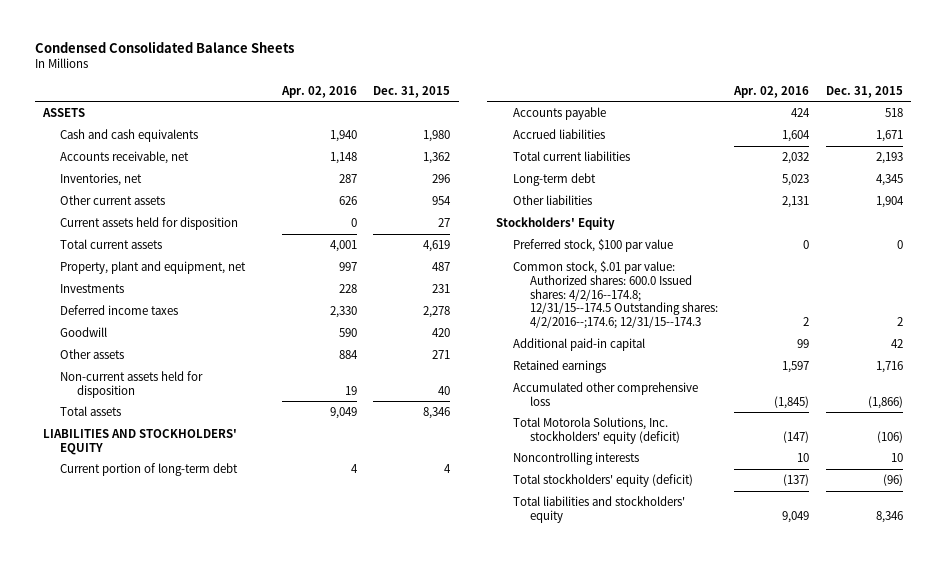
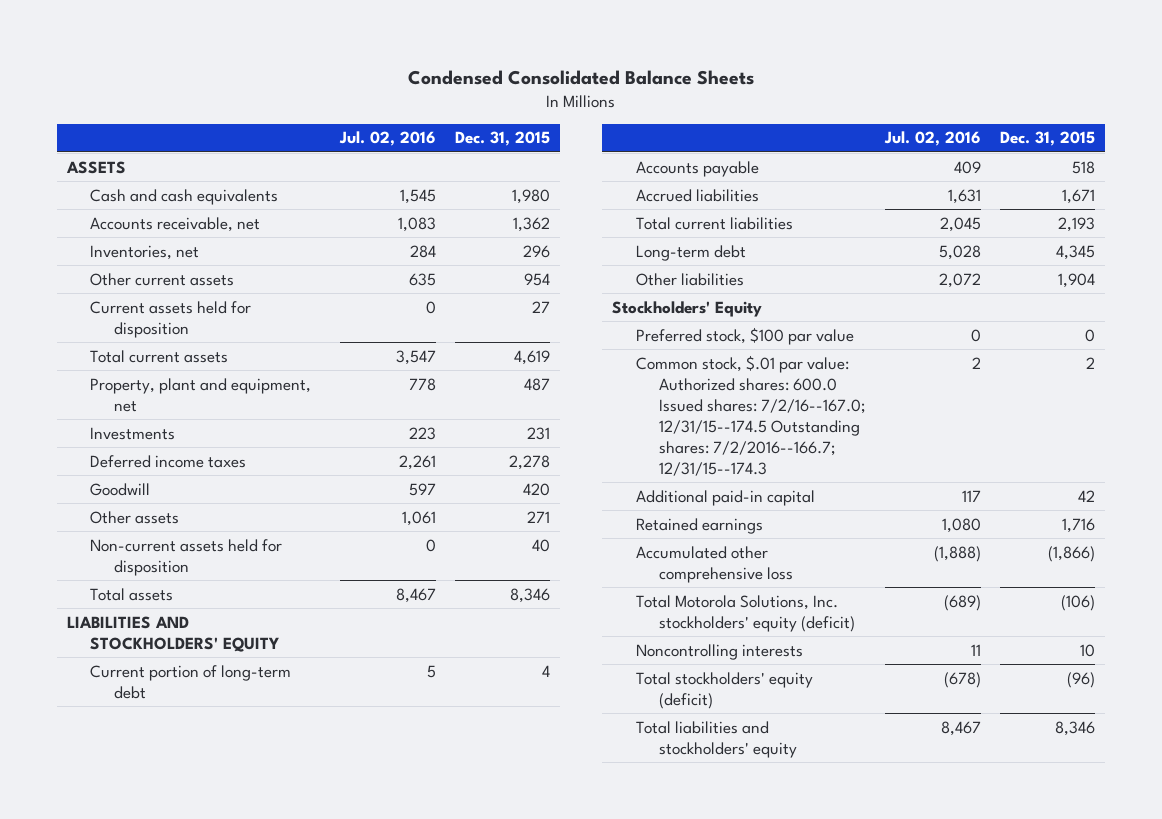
[280,85,357,98] Apr. 02, 2016 -> none
none -> [338,131,436,147] Jul. 02, 2016
[512,261,718,330] Common stock, $.01 par value: Authorized shares: 600.0 Issued shares: 4/2/16--174.8; 12/31/15--174.5 Outstanding shares: 4/2/2016--;174.6; 12/31/15--174.3 -> [635,354,867,476] Common stock, $.01 par value: Authorized shares: 600.0 Issued shares: 7/2/16--167.0; 12/31/15--174.5 Outstanding shares: 7/2/2016--166.7; 12/31/15--174.3

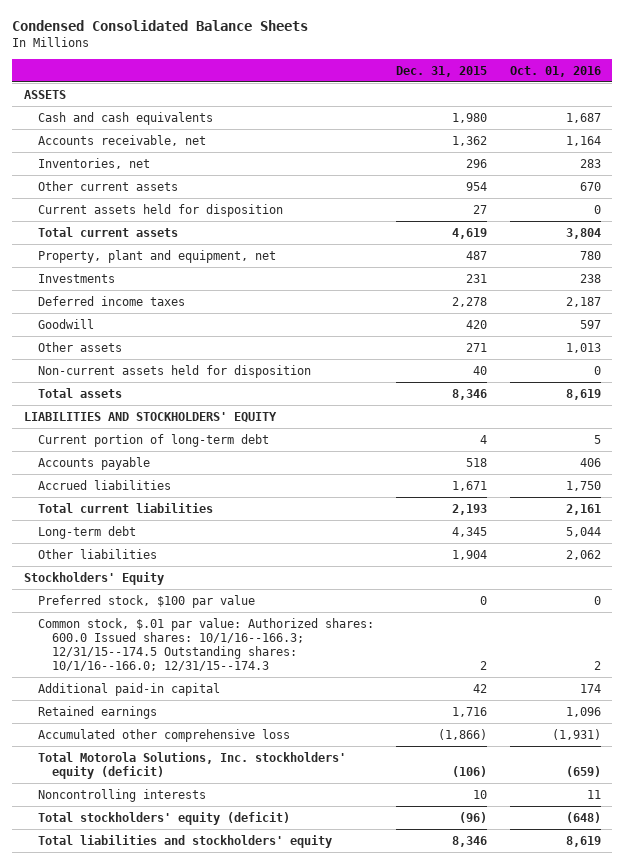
[338,131,436,147] Jul. 02, 2016 -> none
none -> [509,65,601,77] Oct. 01, 2016
[635,354,867,476] Common stock, $.01 par value: Authorized shares: 600.0 Issued shares: 7/2/16--167.0; 12/31/15--174.5 Outstanding shares: 7/2/2016--166.7; 12/31/15--174.3 -> [37,617,374,671] Common stock, $.01 par value: Authorized shares: 600.0 Issued shares: 10/1/16--166.3; 12/31/15--174.5 Outstanding shares: 10/1/16--166.0; 12/31/15--174.3

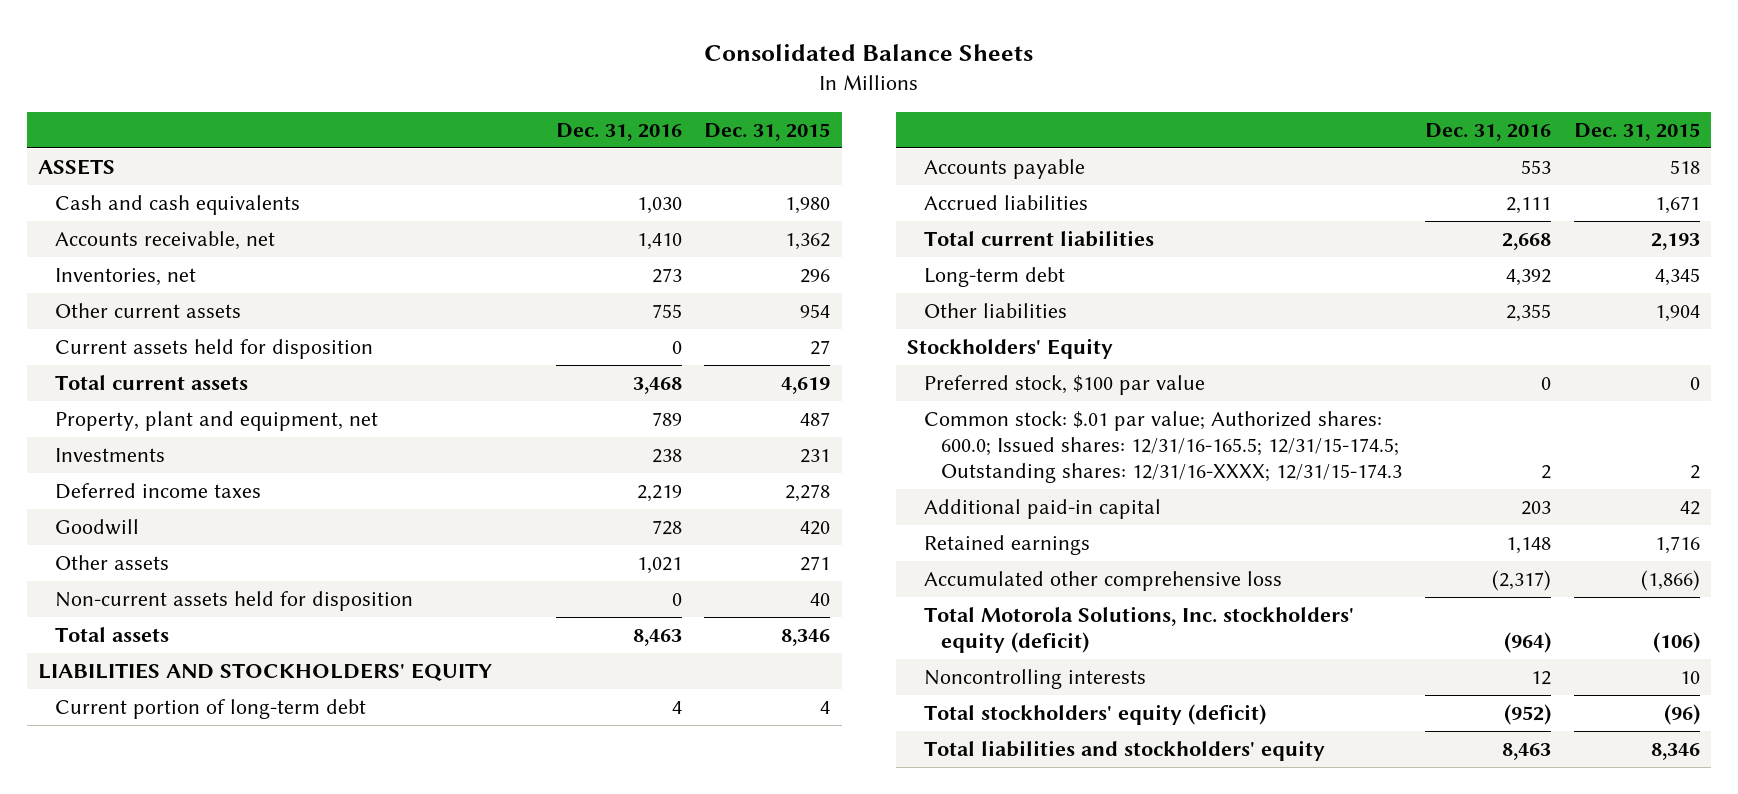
[12,19,309,31] Condensed Consolidated Balance Sheets -> [703,43,1033,61] Consolidated Balance Sheets
[509,65,601,77] Oct. 01, 2016 -> none
none -> [555,122,682,141] Dec. 31, 2016
[37,617,374,671] Common stock, $.01 par value: Authorized shares: 600.0 Issued shares: 10/1/16--166.3; 12/31/15--174.5 Outstanding shares: 10/1/16--166.0; 12/31/15--174.3 -> [924,410,1403,484] Common stock: $.01 par value; Authorized shares: 600.0; Issued shares: 12/31/16-165.5; 12/31/15-174.5; Outstanding shares: 12/31/16-XXXX; 12/31/15-174.3

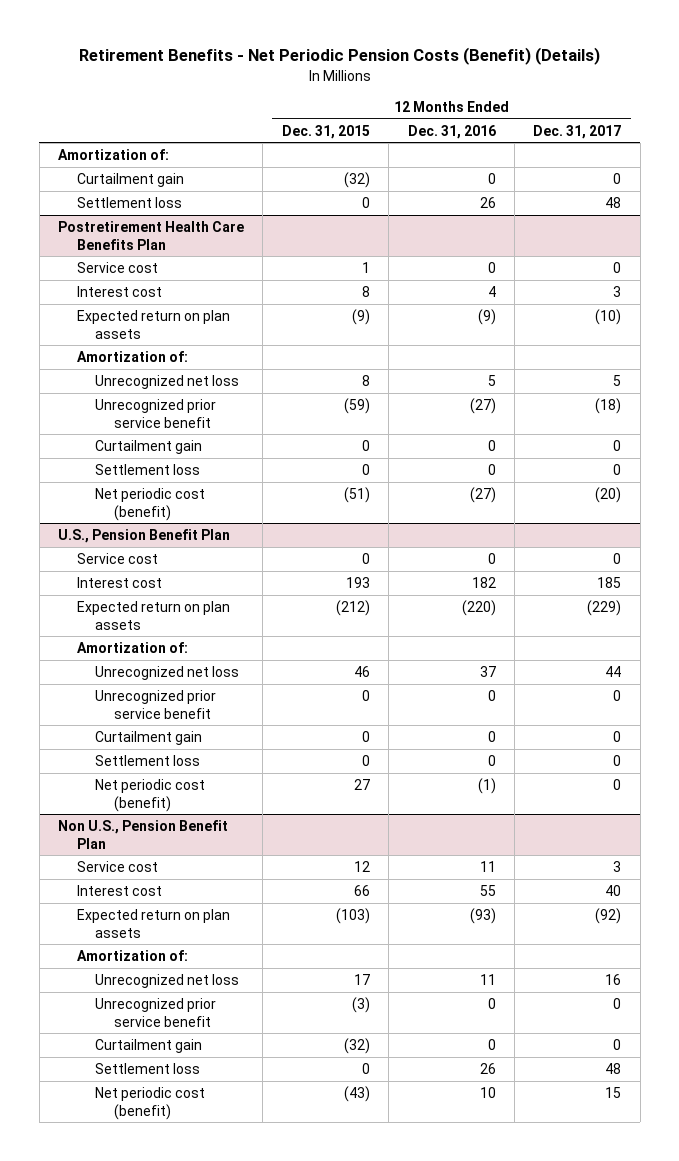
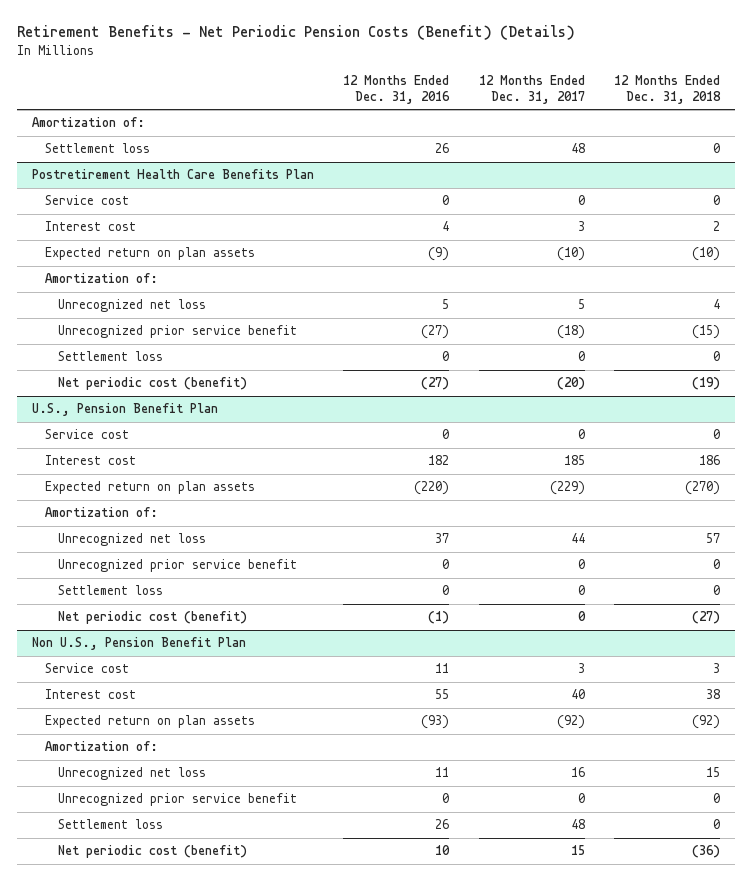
[281,124,370,139] Dec. 31, 2015 -> none
none -> [614,74,722,104] 12 Months Ended Dec. 31, 2018
[76,172,184,187] Curtailment gain -> none
[95,439,203,454] Curtailment gain -> none
[95,730,203,745] Curtailment gain -> none
[95,1038,203,1053] Curtailment gain -> none

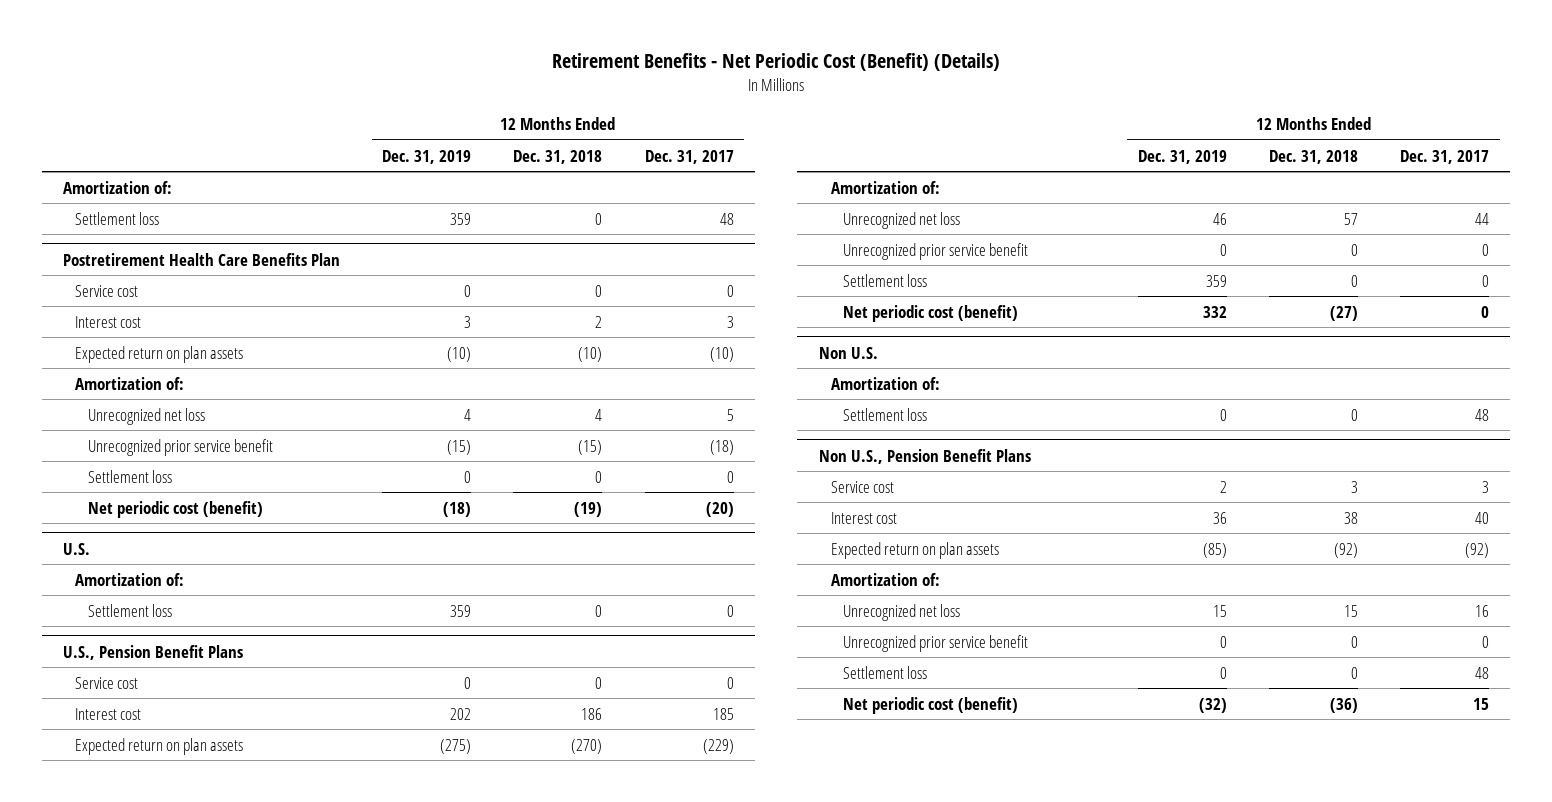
[16,25,575,41] Retirement Benefits - Net Periodic Pension Costs (Benefit) (Details) -> [552,53,1001,72] Retirement Benefits - Net Periodic Cost (Benefit) (Details)
[343,74,451,104] 12 Months Ended Dec. 31, 2016 -> none
none -> [382,149,472,164] Dec. 31, 2019
none -> [62,542,90,555] U.S.
none -> [75,572,185,586] Amortization of:
none -> [87,603,172,617] Settlement loss
[31,403,218,417] U.S., Pension Benefit Plan -> [62,644,243,660] U.S., Pension Benefit Plans
none -> [818,346,878,359] Non U.S.
none -> [830,376,940,390] Amortization of:
none -> [843,407,928,421] Settlement loss
[31,637,246,651] Non U.S., Pension Benefit Plan -> [818,448,1031,464] Non U.S., Pension Benefit Plans

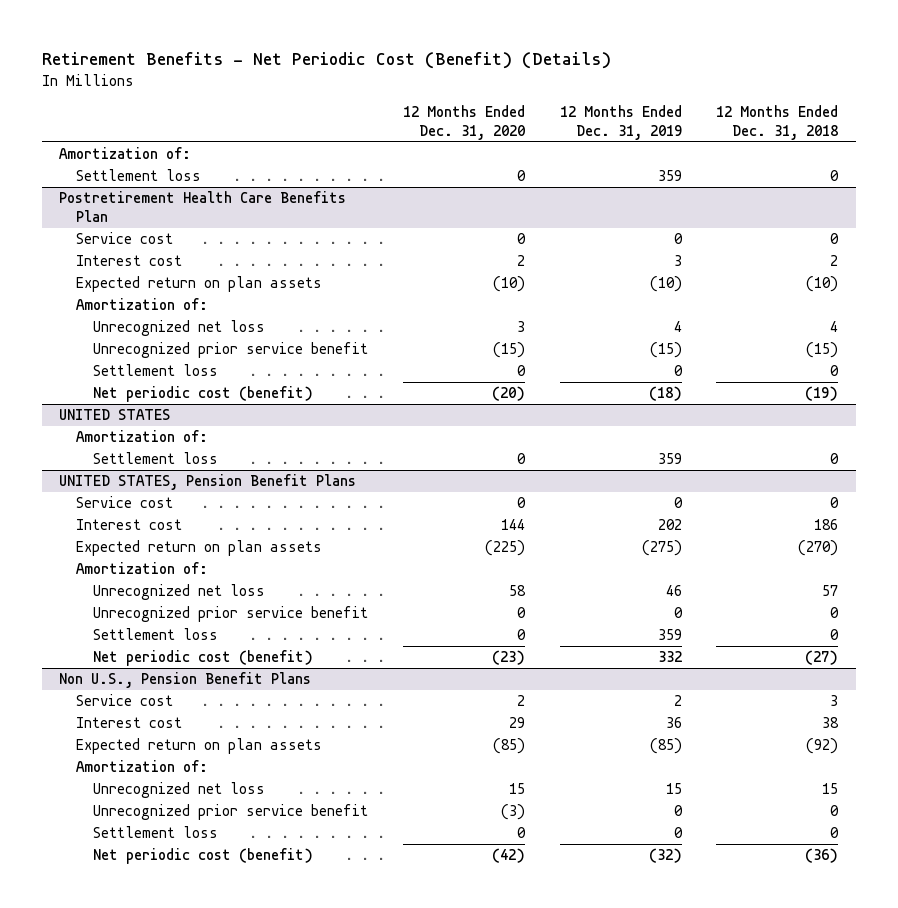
[644,149,734,164] Dec. 31, 2017 -> none
none -> [402,105,525,140] 12 Months Ended Dec. 31, 2020
[62,542,90,555] U.S. -> [59,409,171,421] UNITED STATES
[62,644,243,660] U.S., Pension Benefit Plans -> none
none -> [59,474,357,491] UNITED STATES, Pension Benefit Plans
[818,346,878,359] Non U.S. -> none
[830,376,940,390] Amortization of: -> none
[843,407,928,421] Settlement loss -> none

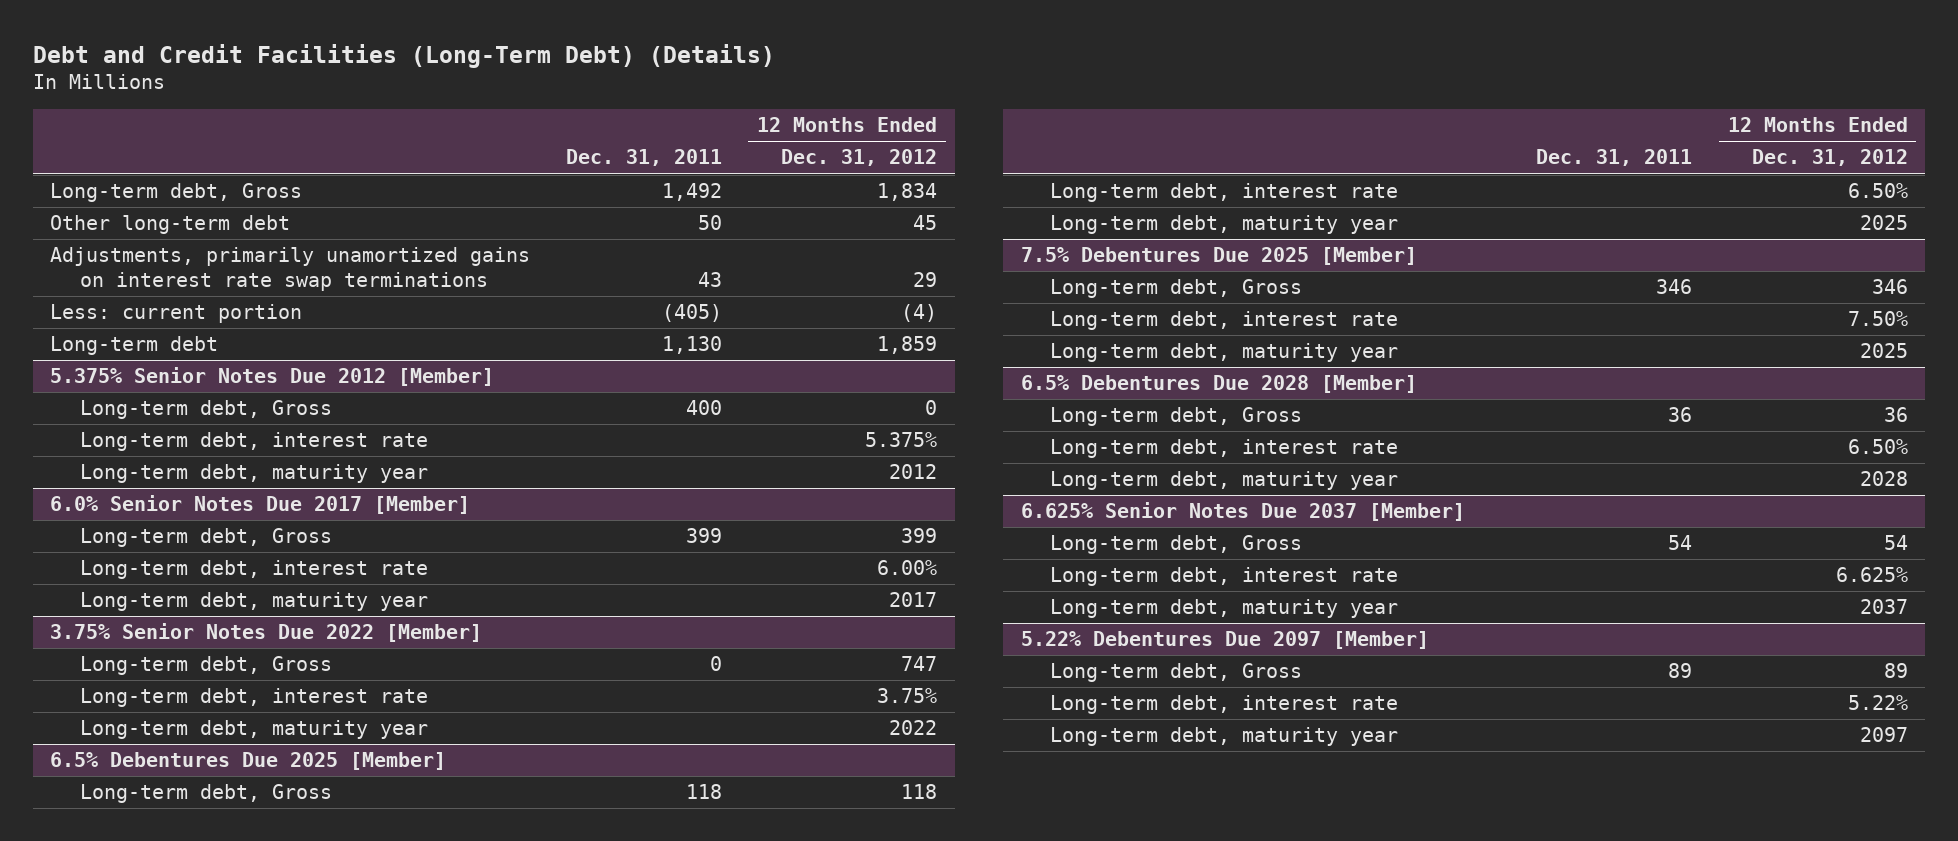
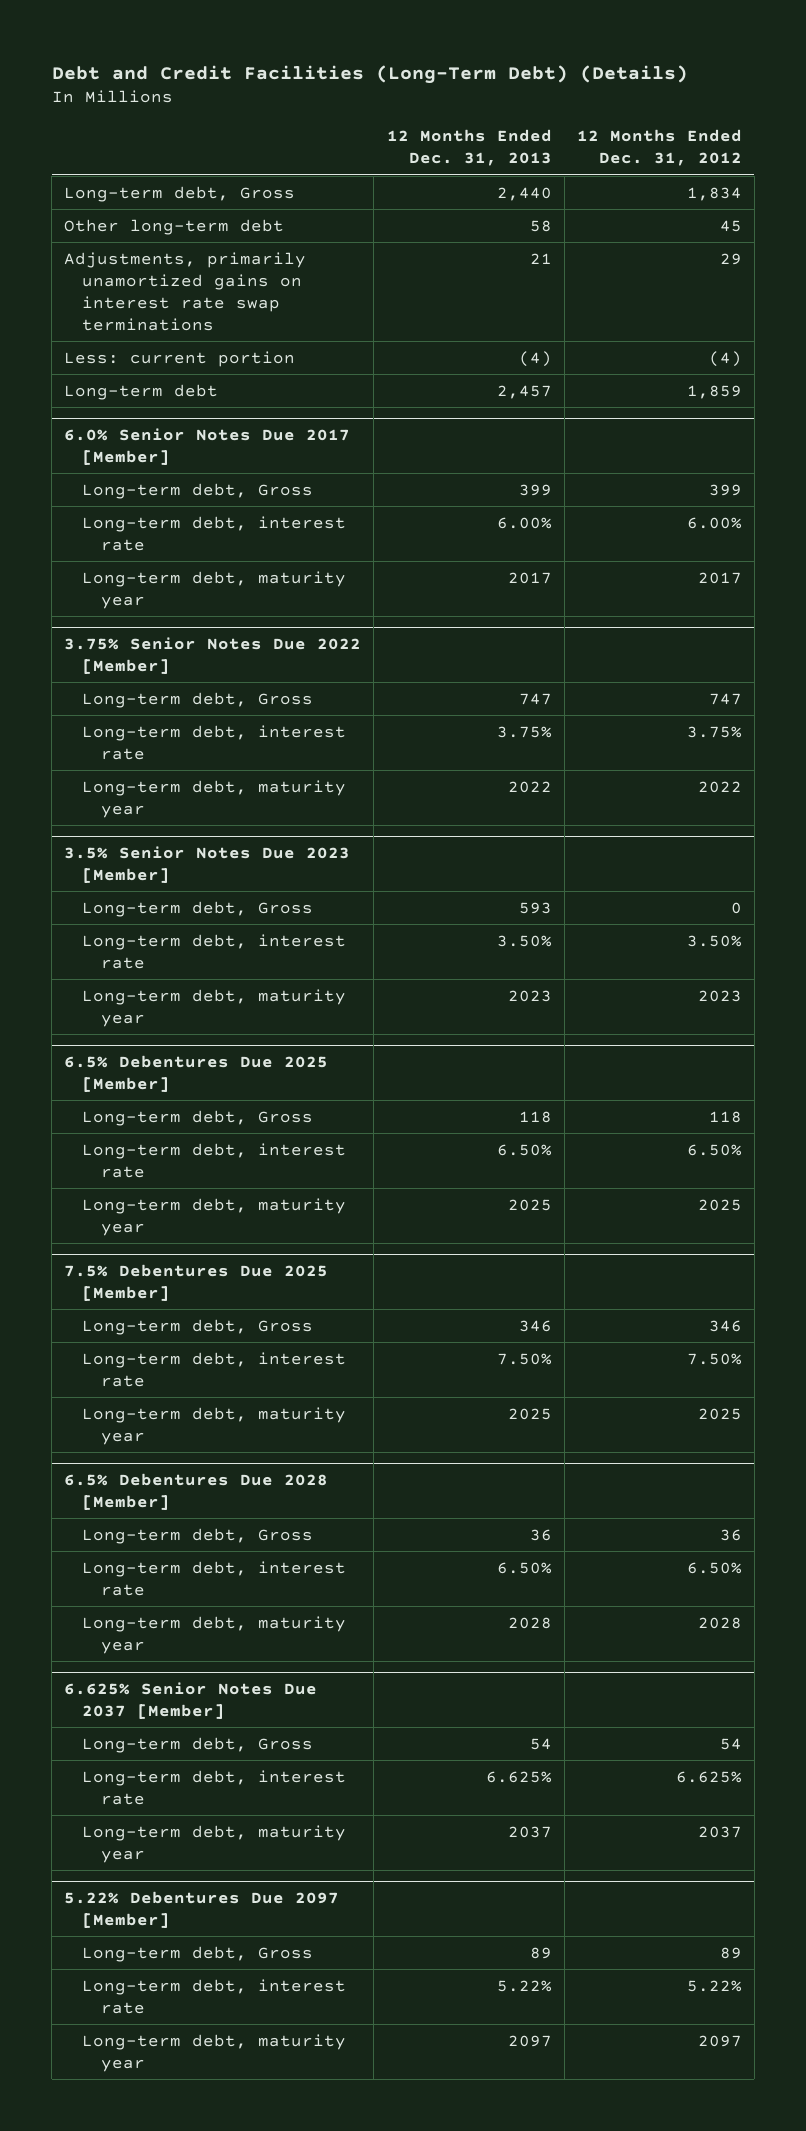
[565,149,722,167] Dec. 31, 2011 -> none
none -> [386,129,552,167] 12 Months Ended Dec. 31, 2013
[50,367,495,387] 5.375% Senior Notes Due 2012 [Member] -> none
[79,400,332,420] Long-term debt, Gross -> none
[79,432,428,452] Long-term debt, interest rate -> none
[79,464,428,484] Long-term debt, maturity year -> none
none -> [64,845,351,883] 3.5% Senior Notes Due 2023 [Member]
none -> [82,900,314,917] Long-term debt, Gross
none -> [82,933,347,969] Long-term debt, interest rate
none -> [82,988,347,1027] Long-term debt, maturity year

